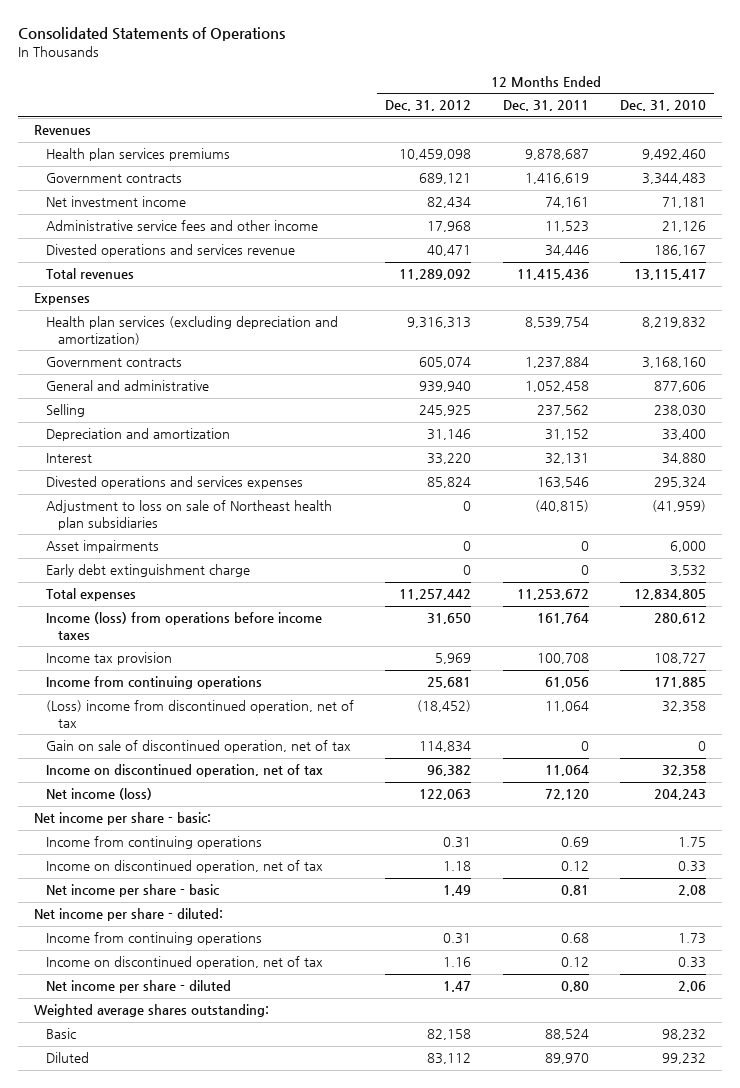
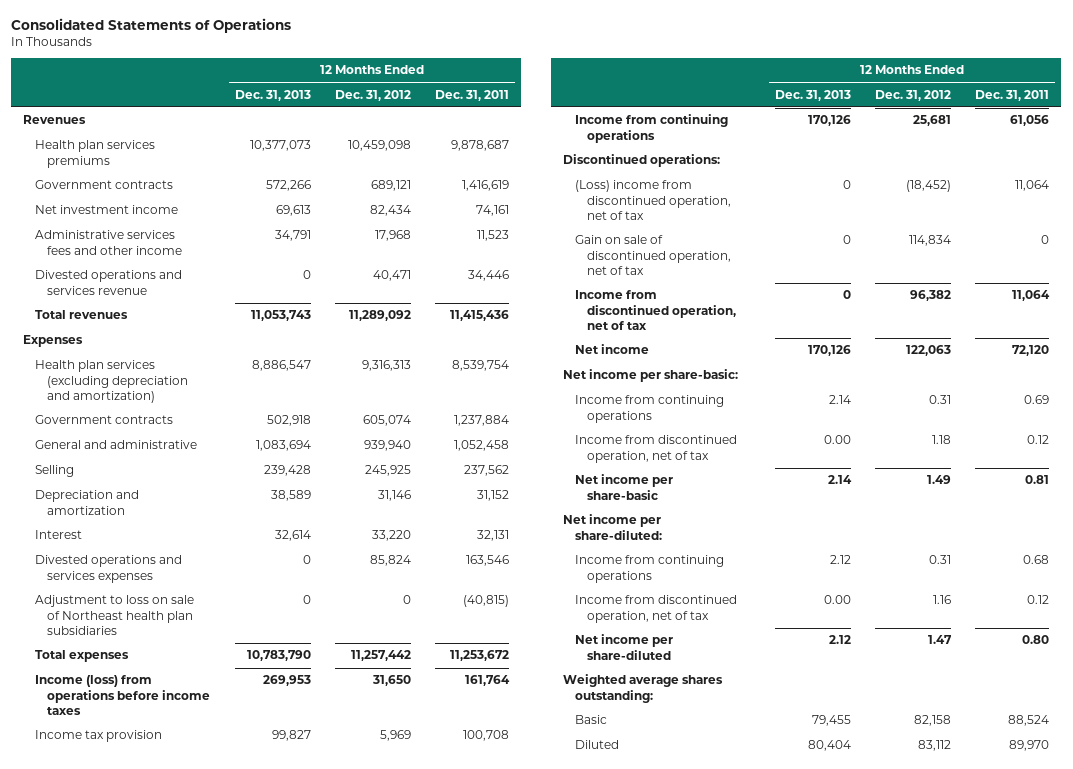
[620,100,707,112] Dec. 31, 2010 -> none
none -> [234,89,311,101] Dec. 31, 2013
[45,220,318,232] Administrative service fees and other income -> [35,230,183,255] Administrative services fees and other income
[45,540,159,554] Asset impairments -> none
[45,564,250,578] Early debt extinguishment charge -> none
none -> [563,154,721,168] Discontinued operations:
[45,764,323,778] Income on discontinued operation, net of tax -> [575,290,737,330] Income from discontinued operation, net of tax
[45,788,152,801] Net income (loss) -> [575,344,650,355] Net income
[33,812,211,826] Net income per share - basic: -> [563,369,739,383] Net income per share-basic:
[45,860,323,874] Income on discontinued operation, net of tax -> [575,435,738,463] Income from discontinued operation, net of tax
[45,884,219,898] Net income per share - basic -> [575,474,674,500] Net income per share-basic
[33,908,223,922] Net income per share - diluted: -> [563,514,663,540] Net income per share-diluted:
[45,956,323,970] Income on discontinued operation, net of tax -> [575,595,738,623] Income from discontinued operation, net of tax
[45,980,231,994] Net income per share - diluted -> [575,634,674,660] Net income per share-diluted

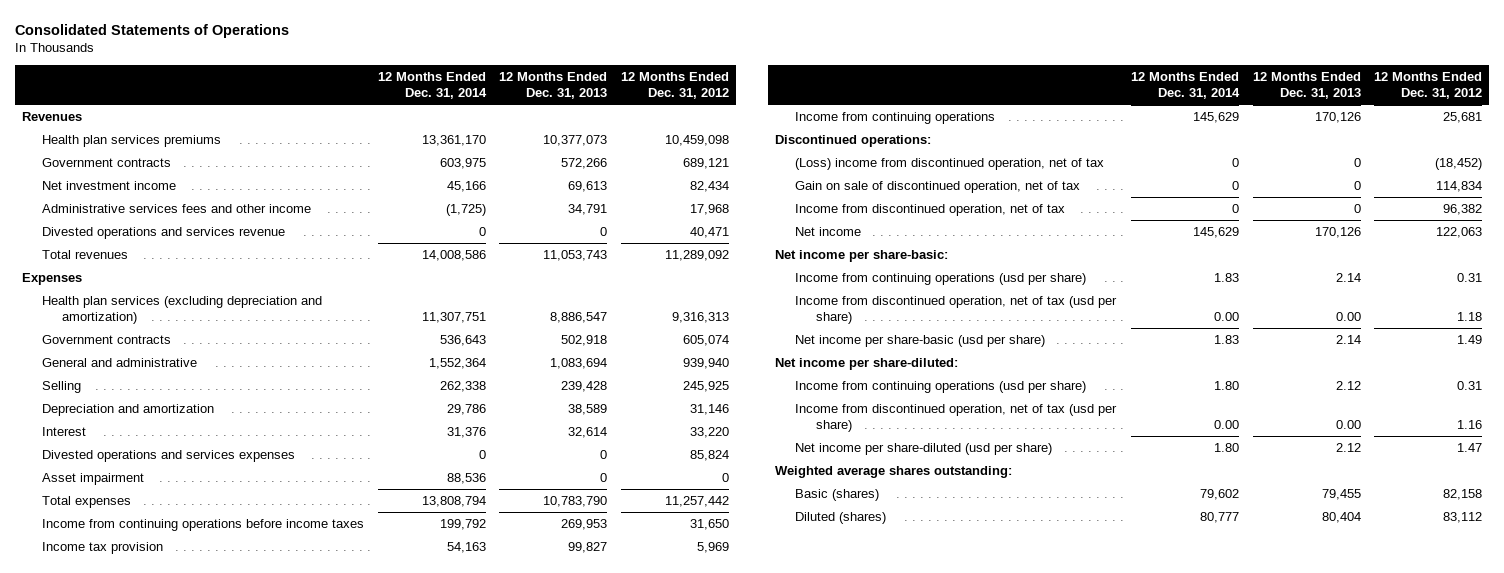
[435,89,510,101] Dec. 31, 2011 -> none
none -> [377,71,487,99] 12 Months Ended Dec. 31, 2014
[35,595,195,635] Adjustment to loss on sale of Northeast health plan subsidiaries -> none
none -> [42,473,145,486] Asset impairment
[35,675,211,715] Income (loss) from operations before income taxes -> [42,519,365,532] Income from continuing operations before income taxes
[575,395,725,423] Income from continuing operations -> [795,273,1087,286] Income from continuing operations (usd per share)
[575,435,738,463] Income from discontinued operation, net of tax -> [795,296,1118,325] Income from discontinued operation, net of tax (usd per share)
[575,474,674,500] Net income per share-basic -> [795,335,1046,348] Net income per share-basic (usd per share)
[575,555,725,583] Income from continuing operations -> [795,381,1087,394] Income from continuing operations (usd per share)
[575,595,738,623] Income from discontinued operation, net of tax -> [795,404,1118,433] Income from discontinued operation, net of tax (usd per share)
[575,634,674,660] Net income per share-diluted -> [795,443,1053,456] Net income per share-diluted (usd per share)
[575,715,608,725] Basic -> [795,489,880,502] Basic (shares)
[575,740,620,750] Diluted -> [795,512,887,525] Diluted (shares)

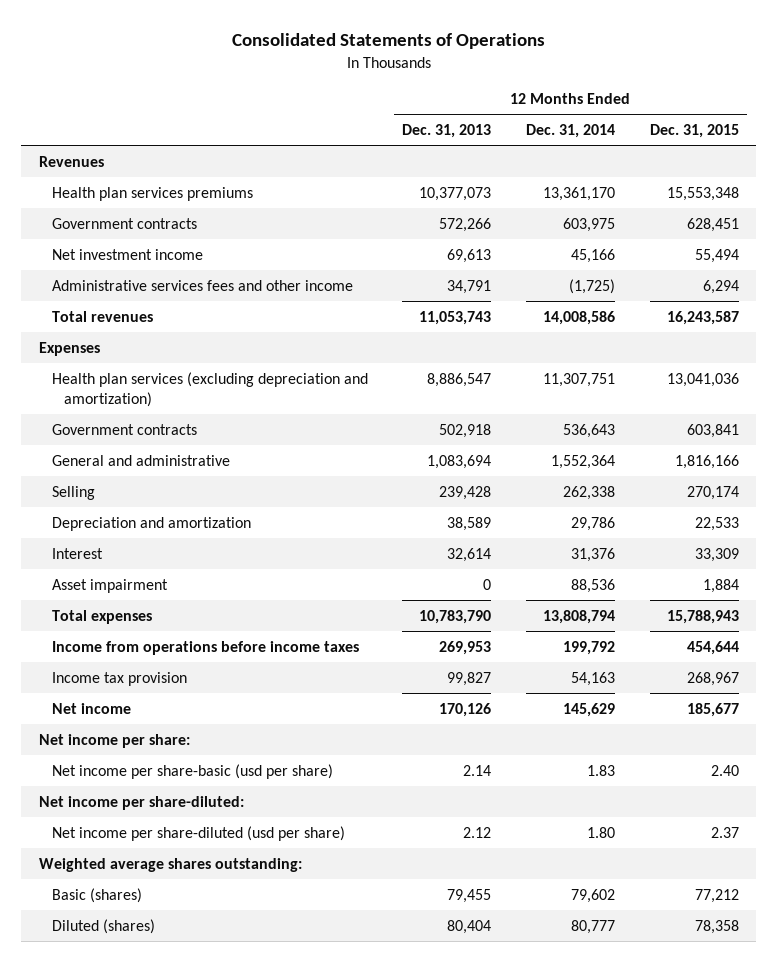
[621,71,730,99] 12 Months Ended Dec. 31, 2012 -> none
none -> [649,124,739,139] Dec. 31, 2015
[42,227,286,240] Divested operations and services revenue -> none
[42,450,296,463] Divested operations and services expenses -> none
[42,519,365,532] Income from continuing operations before income taxes -> [51,640,359,655] Income from operations before income taxes
[795,112,996,125] Income from continuing operations -> none
[774,135,931,148] Discontinued operations: -> none
[795,158,1105,171] (Loss) income from discontinued operation, net of tax -> none
[795,181,1081,194] Gain on sale of discontinued operation, net of tax -> none
[795,204,1066,217] Income from discontinued operation, net of tax -> none
[795,273,1087,286] Income from continuing operations (usd per share) -> none
[795,296,1118,325] Income from discontinued operation, net of tax (usd per share) -> none
[774,250,948,263] Net income per share-basic: -> [38,733,190,748] Net income per share:
[795,381,1087,394] Income from continuing operations (usd per share) -> none
[795,404,1118,433] Income from discontinued operation, net of tax (usd per share) -> none

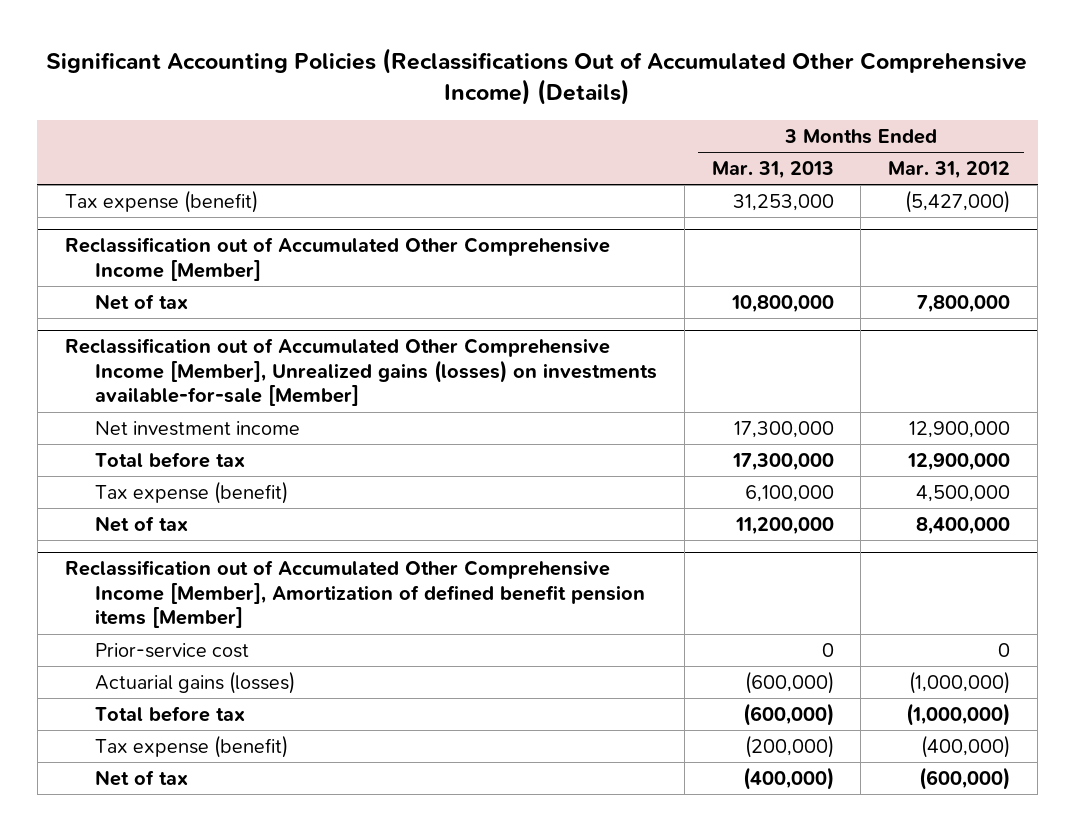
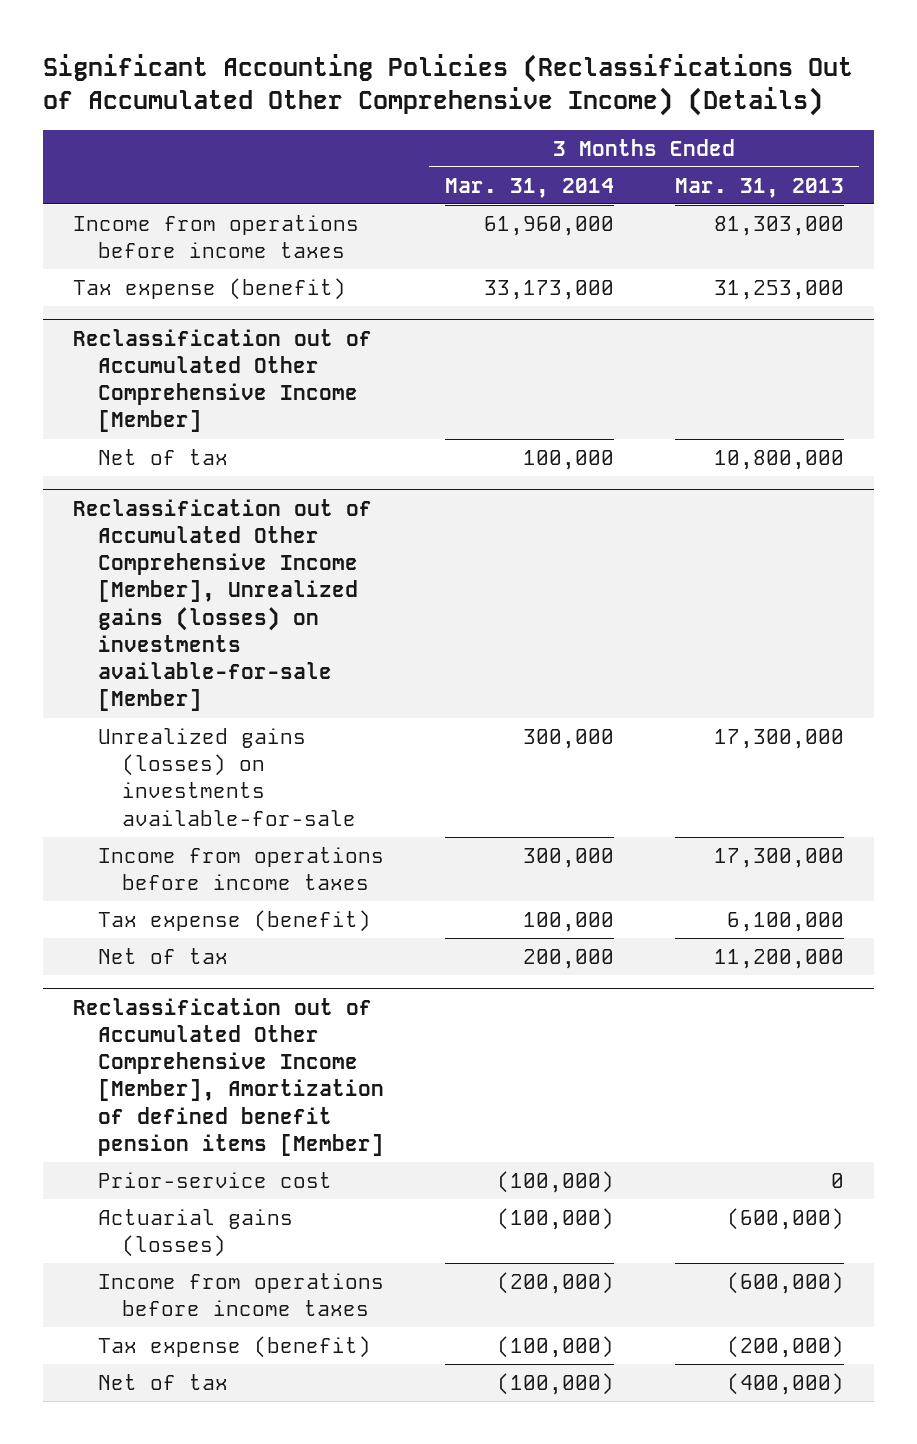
[888,161,1011,180] Mar. 31, 2012 -> none
none -> [444,177,614,198] Mar. 31, 2014
none -> [73,214,360,259] Income from operations before income taxes
[94,420,300,436] Net investment income -> [97,727,356,826] Unrealized gains (losses) on investments available-for-sale
[94,451,245,468] Total before tax -> [97,846,384,891] Income from operations before income taxes
[94,705,245,722] Total before tax -> [97,1272,384,1317] Income from operations before income taxes

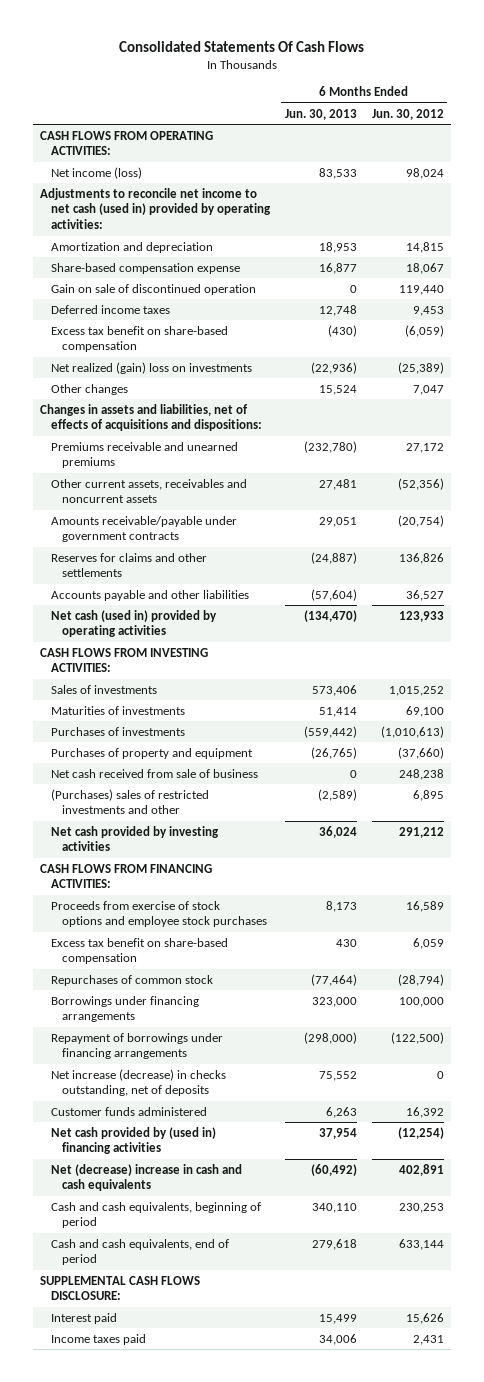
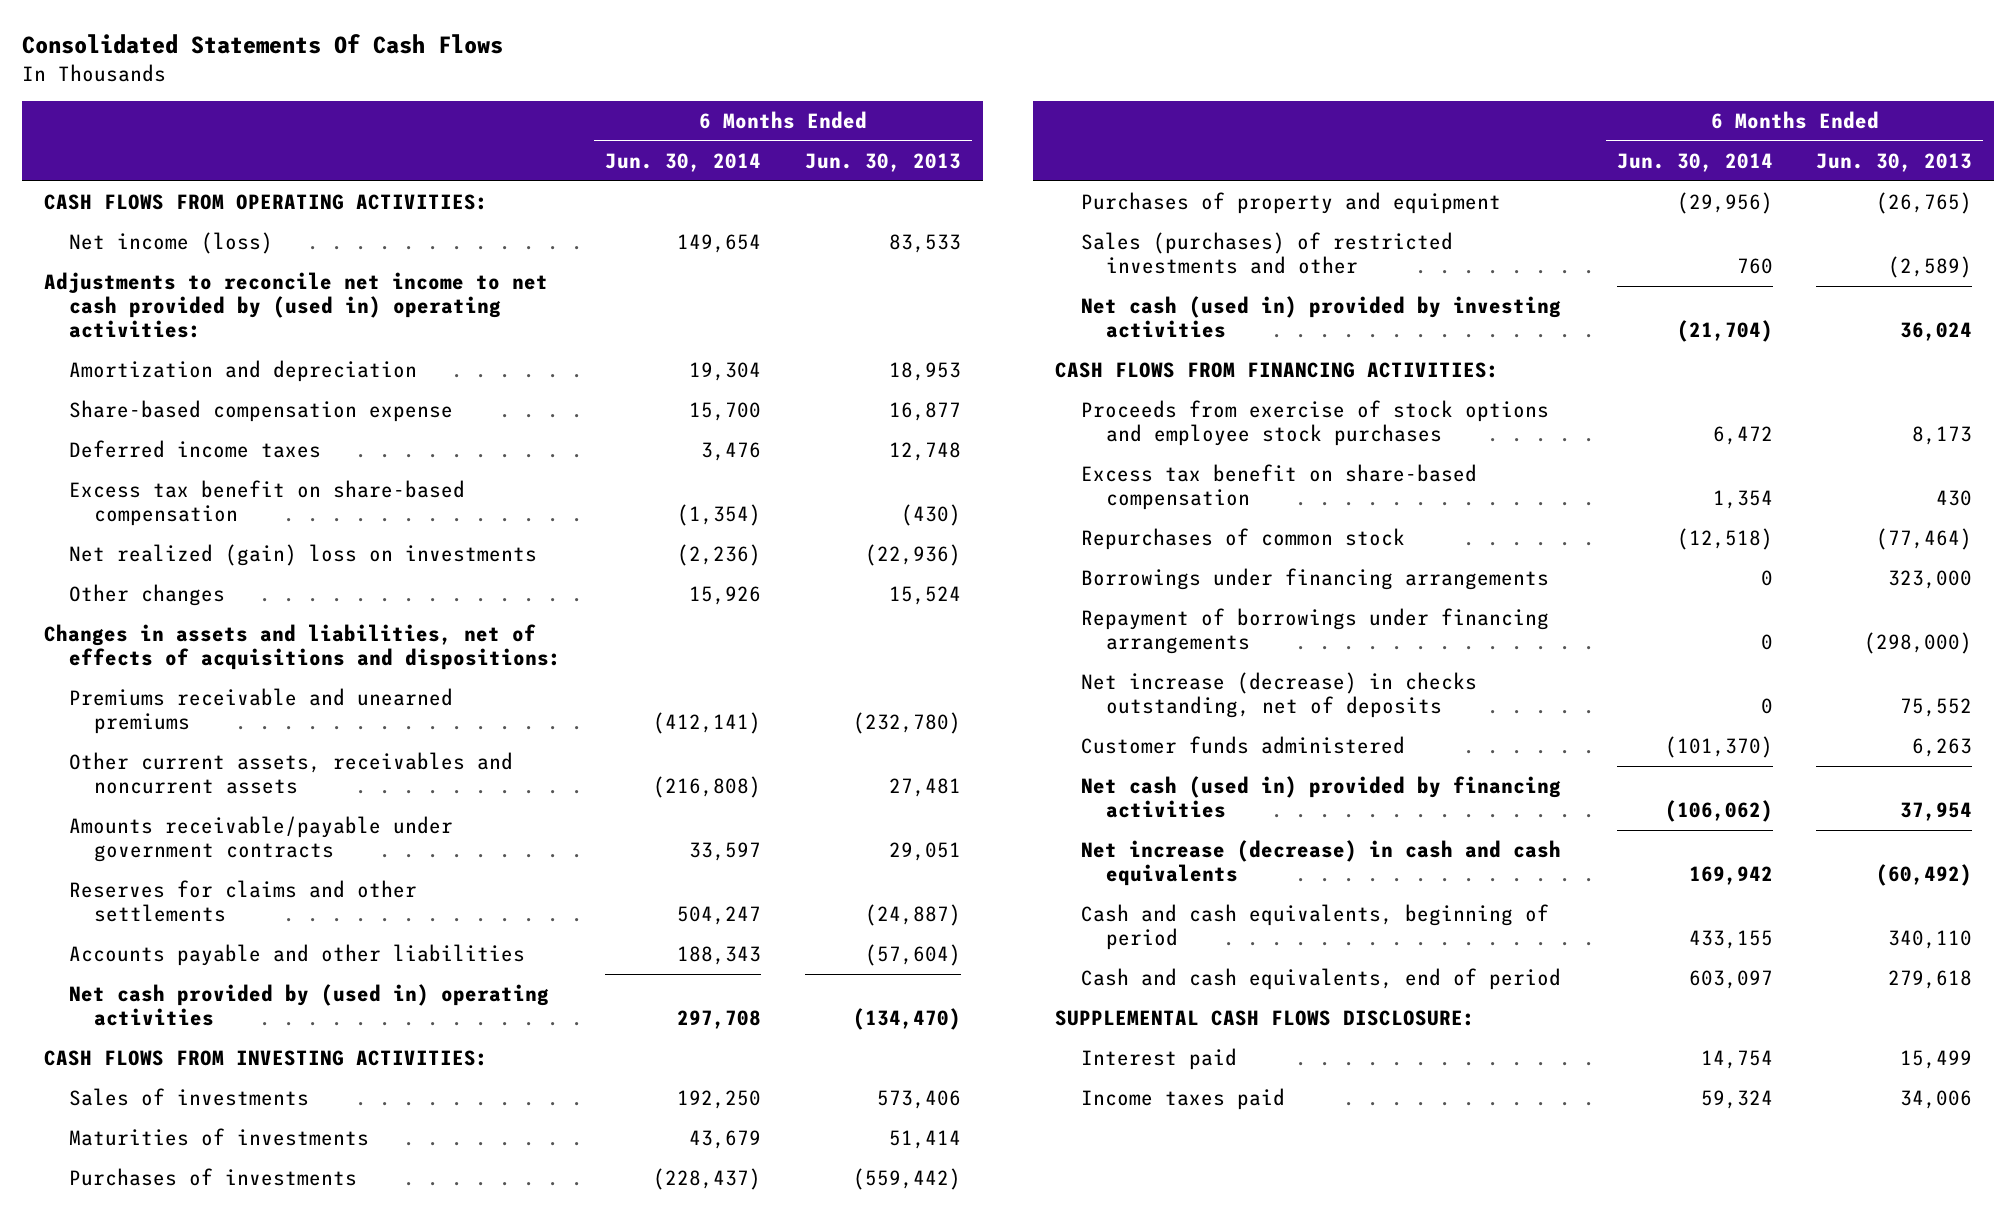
[371,108,444,120] Jun. 30, 2012 -> none
none -> [604,152,761,172] Jun. 30, 2014
[40,187,272,229] Adjustments to reconcile net income to net cash (used in) provided by operating activities: -> [43,272,548,339] Adjustments to reconcile net income to net cash provided by (used in) operating activities:
[51,283,257,295] Gain on sale of discontinued operation -> none
[51,609,218,638] Net cash (used in) provided by operating activities -> [68,984,549,1027] Net cash provided by (used in) operating activities
[51,768,259,778] Net cash received from sale of business -> none
[51,788,210,815] (Purchases) sales of restricted investments and other -> [1080,232,1453,275] Sales (purchases) of restricted investments and other
[51,825,220,852] Net cash provided by investing activities -> [1080,296,1561,339] Net cash (used in) provided by investing activities
[51,1126,217,1155] Net cash provided by (used in) financing activities -> [1080,776,1561,819] Net cash (used in) provided by financing activities
[51,1163,243,1192] Net (decrease) increase in cash and cash equivalents -> [1080,840,1561,887] Net increase (decrease) in cash and cash equivalents

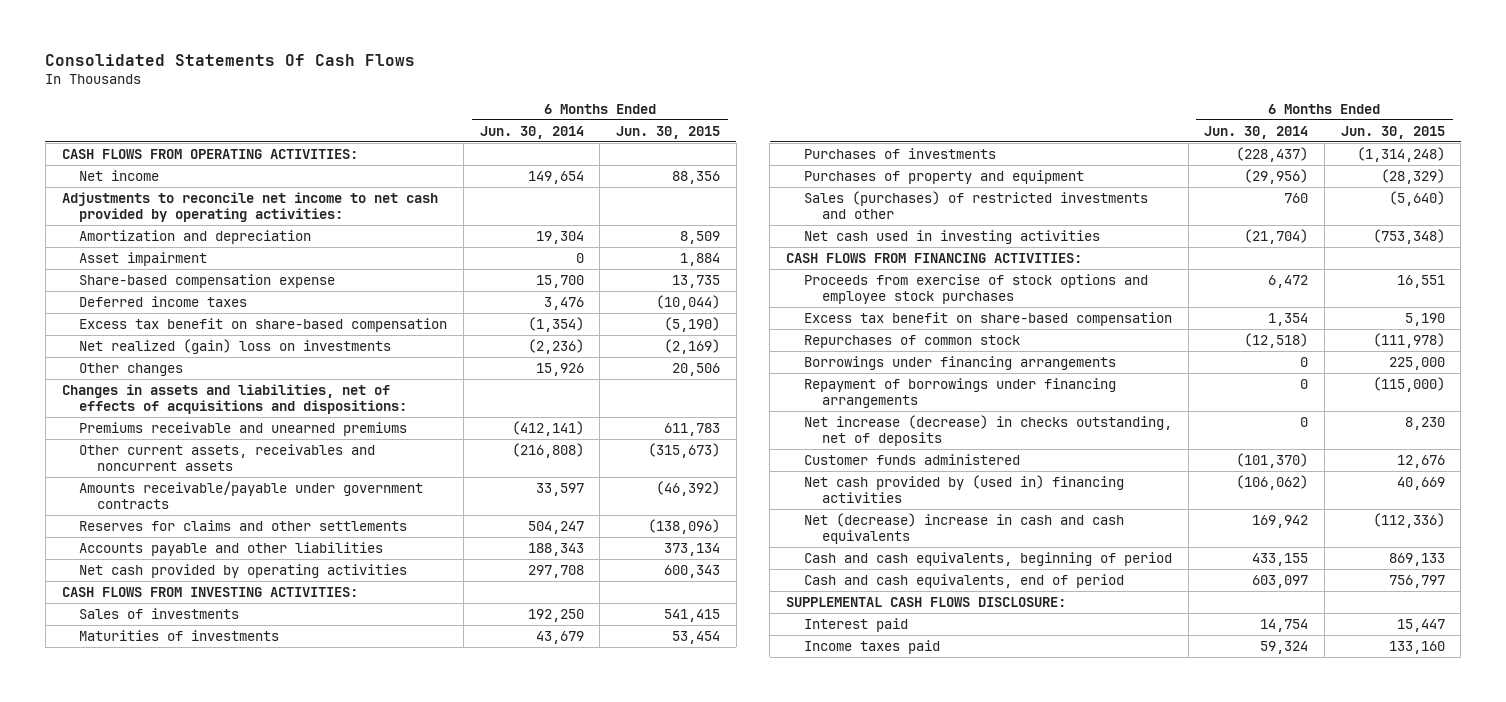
[804,152,961,172] Jun. 30, 2013 -> none
none -> [616,125,721,139] Jun. 30, 2015
[68,232,273,255] Net income (loss) -> [79,169,160,181] Net income
[43,272,548,339] Adjustments to reconcile net income to net cash provided by (used in) operating activities: -> [61,191,438,223] Adjustments to reconcile net income to net cash provided by operating activities:
none -> [79,251,208,266] Asset impairment
[68,984,549,1027] Net cash provided by (used in) operating activities -> [79,563,408,578] Net cash provided by operating activities
[1080,296,1561,339] Net cash (used in) provided by investing activities -> [803,229,1100,244] Net cash used in investing activities
[1080,776,1561,819] Net cash (used in) provided by financing activities -> [803,474,1124,504] Net cash provided by (used in) financing activities
[1080,840,1561,887] Net increase (decrease) in cash and cash equivalents -> [803,512,1124,545] Net (decrease) increase in cash and cash equivalents

